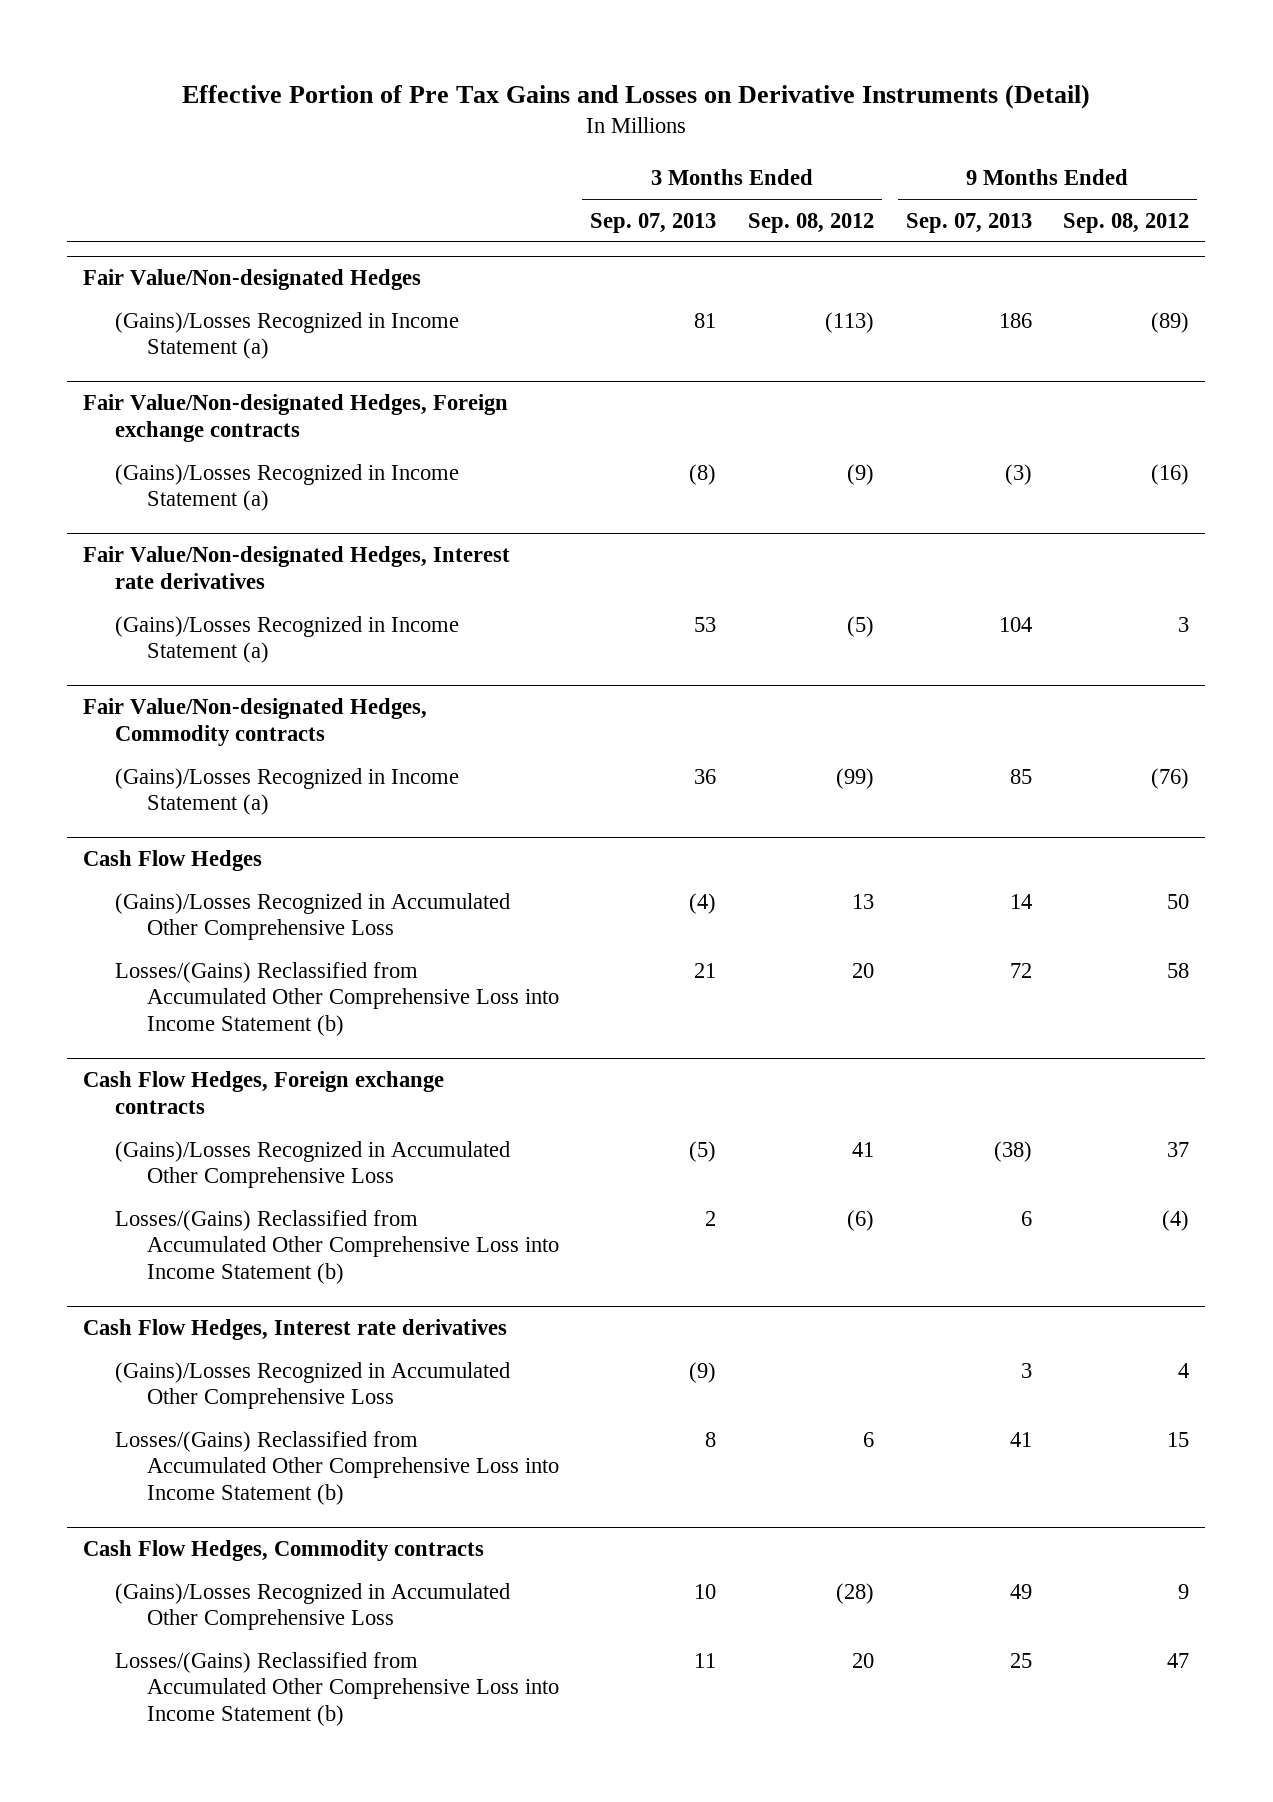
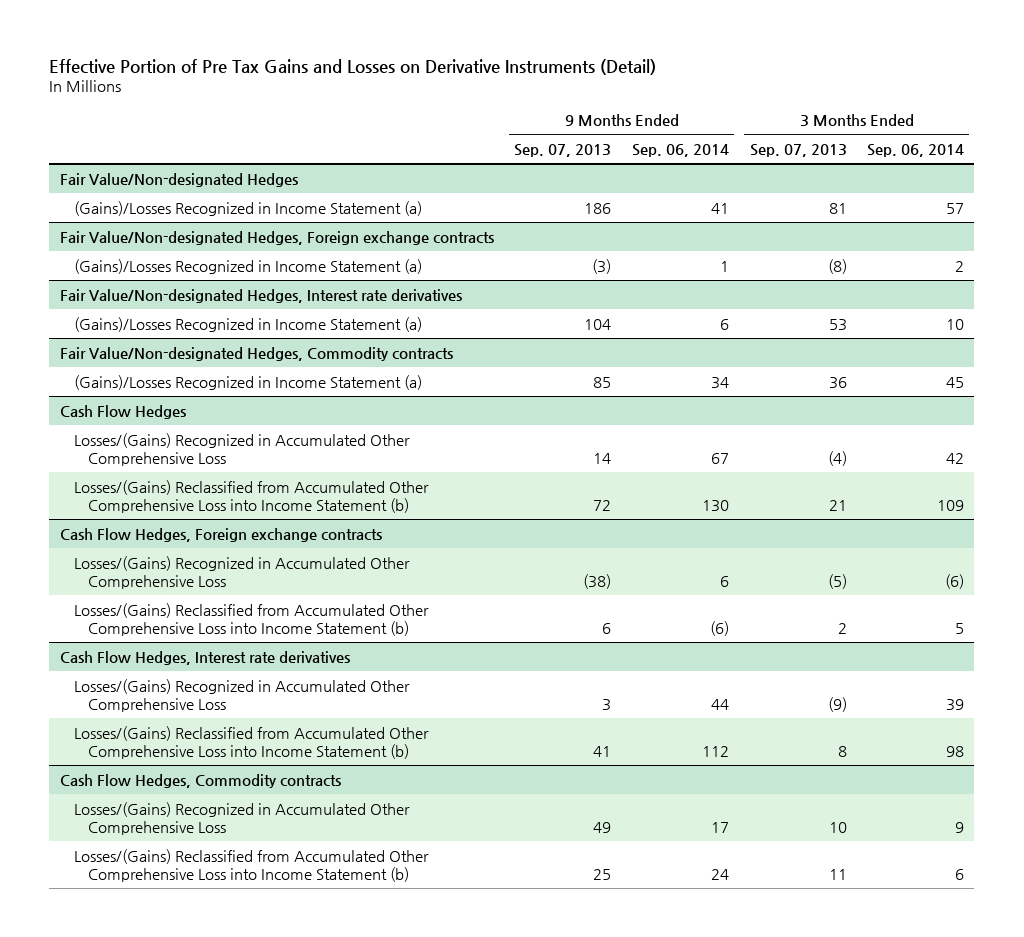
[747,212,874,233] Sep. 08, 2012 -> none
[1063,212,1190,233] Sep. 08, 2012 -> none
none -> [631,143,729,157] Sep. 06, 2014
none -> [867,143,965,157] Sep. 06, 2014
[114,892,510,941] (Gains)/Losses Recognized in Accumulated Other Comprehensive Loss -> [73,432,410,466] Losses/(Gains) Recognized in Accumulated Other Comprehensive Loss
[114,1140,510,1189] (Gains)/Losses Recognized in Accumulated Other Comprehensive Loss -> [73,555,410,589] Losses/(Gains) Recognized in Accumulated Other Comprehensive Loss
[114,1361,510,1410] (Gains)/Losses Recognized in Accumulated Other Comprehensive Loss -> [73,678,410,712] Losses/(Gains) Recognized in Accumulated Other Comprehensive Loss
[114,1582,510,1631] (Gains)/Losses Recognized in Accumulated Other Comprehensive Loss -> [73,801,410,835] Losses/(Gains) Recognized in Accumulated Other Comprehensive Loss

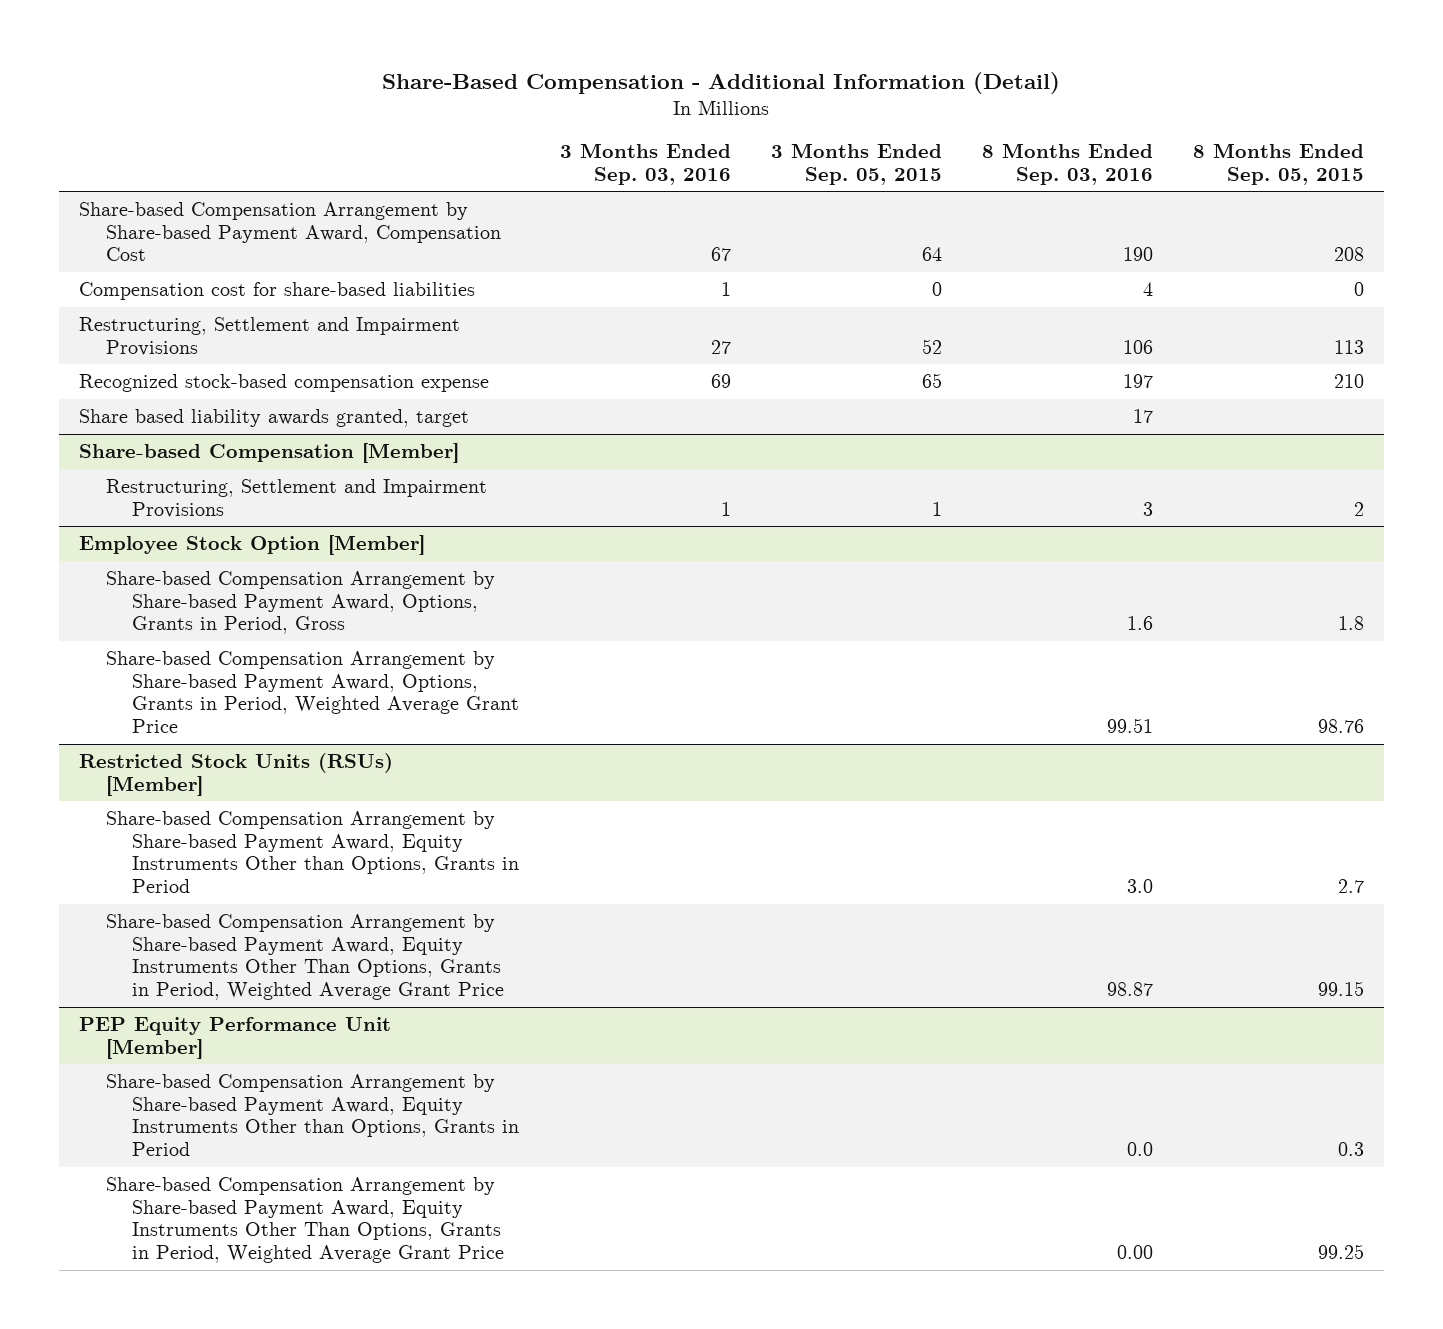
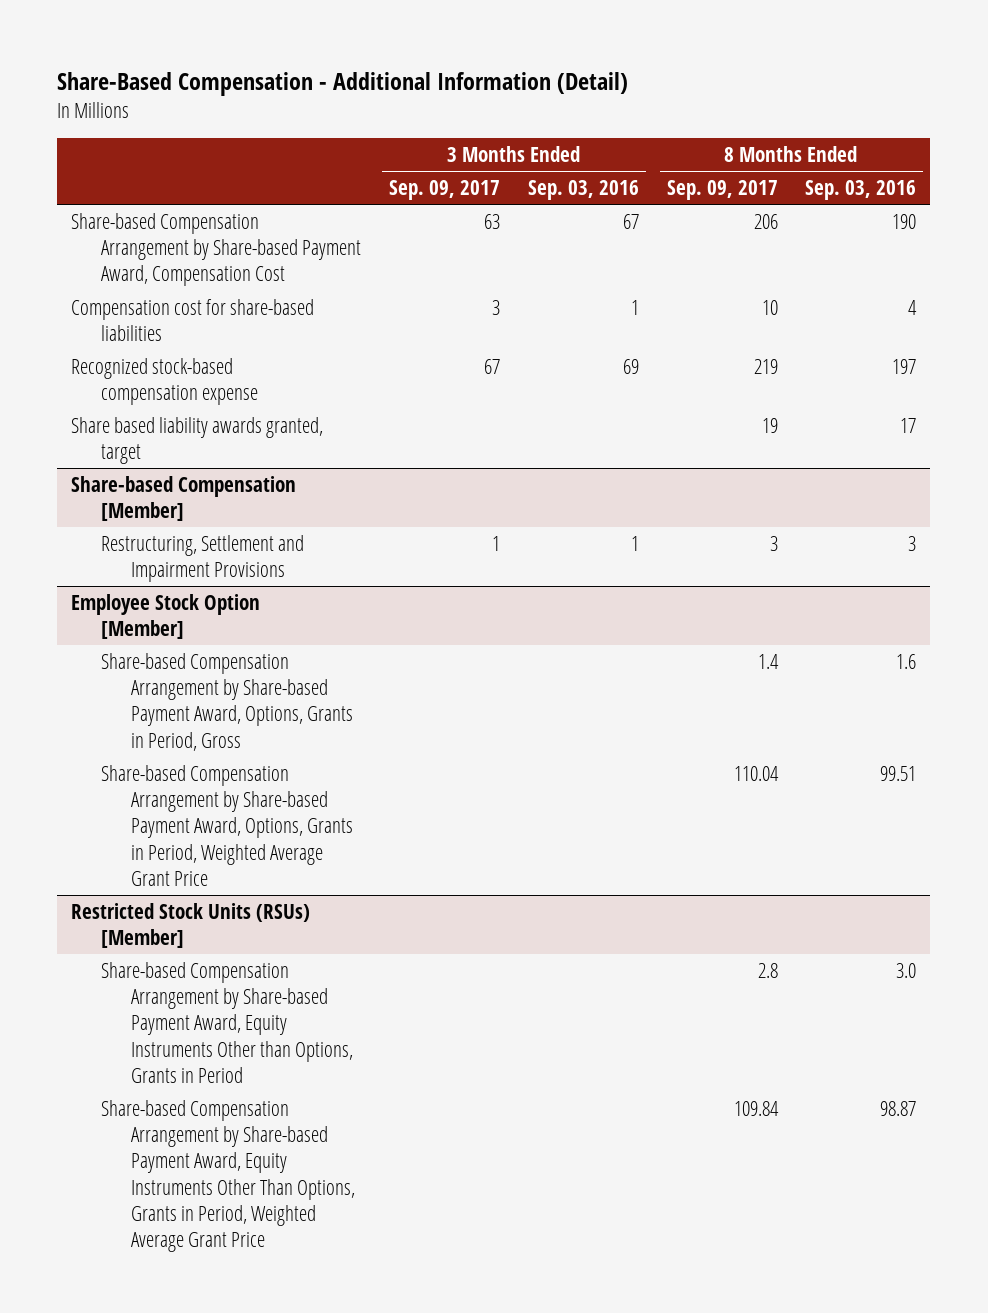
[770,142,942,185] 3 Months Ended Sep. 05, 2015 -> none
[1192,142,1364,185] 8 Months Ended Sep. 05, 2015 -> none
none -> [388,180,500,201] Sep. 09, 2017
none -> [666,180,778,201] Sep. 09, 2017
[78,317,460,356] Restructuring, Settlement and Impairment Provisions -> none
[78,1017,391,1059] PEP Equity Performance Unit [Member] -> none
[105,1074,520,1157] Share-based Compensation Arrangement by Share-based Payment Award, Equity Instruments Other than Options, Grants in Period -> none
[105,1177,505,1264] Share-based Compensation Arrangement by Share-based Payment Award, Equity Instruments Other Than Options, Grants in Period, Weighted Average Grant Price -> none

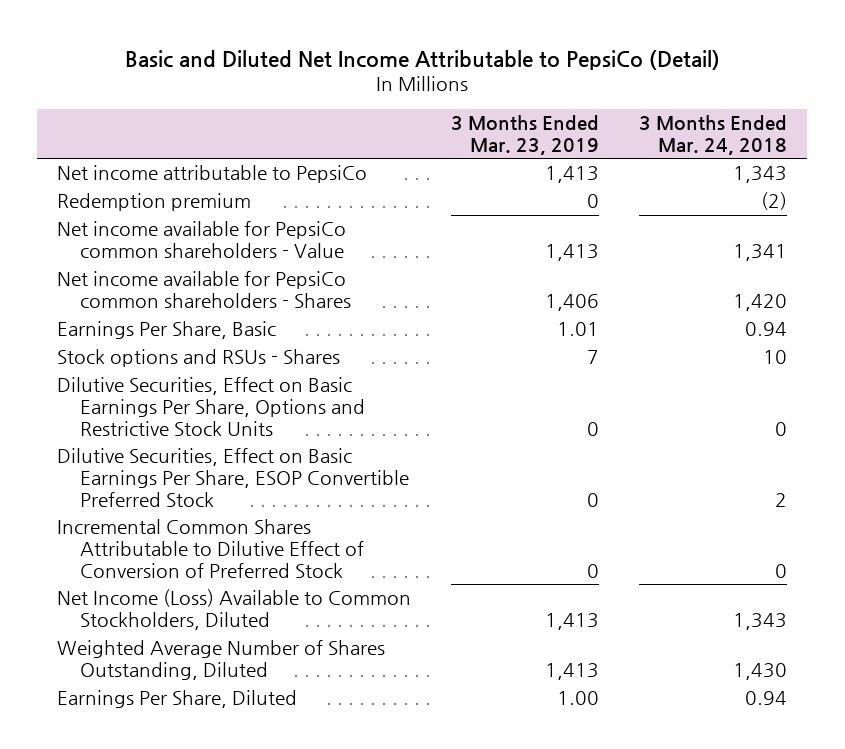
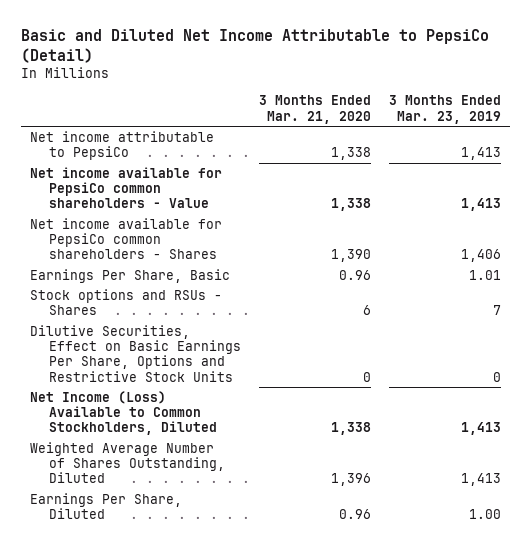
[639,114,788,155] 3 Months Ended Mar. 24, 2018 -> none
none -> [259,95,372,124] 3 Months Ended Mar. 21, 2020
[57,193,252,212] Redemption premium -> none
[57,448,410,507] Dilutive Securities, Effect on Basic Earnings Per Share, ESOP Convertible Preferred Stock -> none
[57,519,365,578] Incremental Common Shares Attributable to Dilutive Effect of Conversion of Preferred Stock -> none

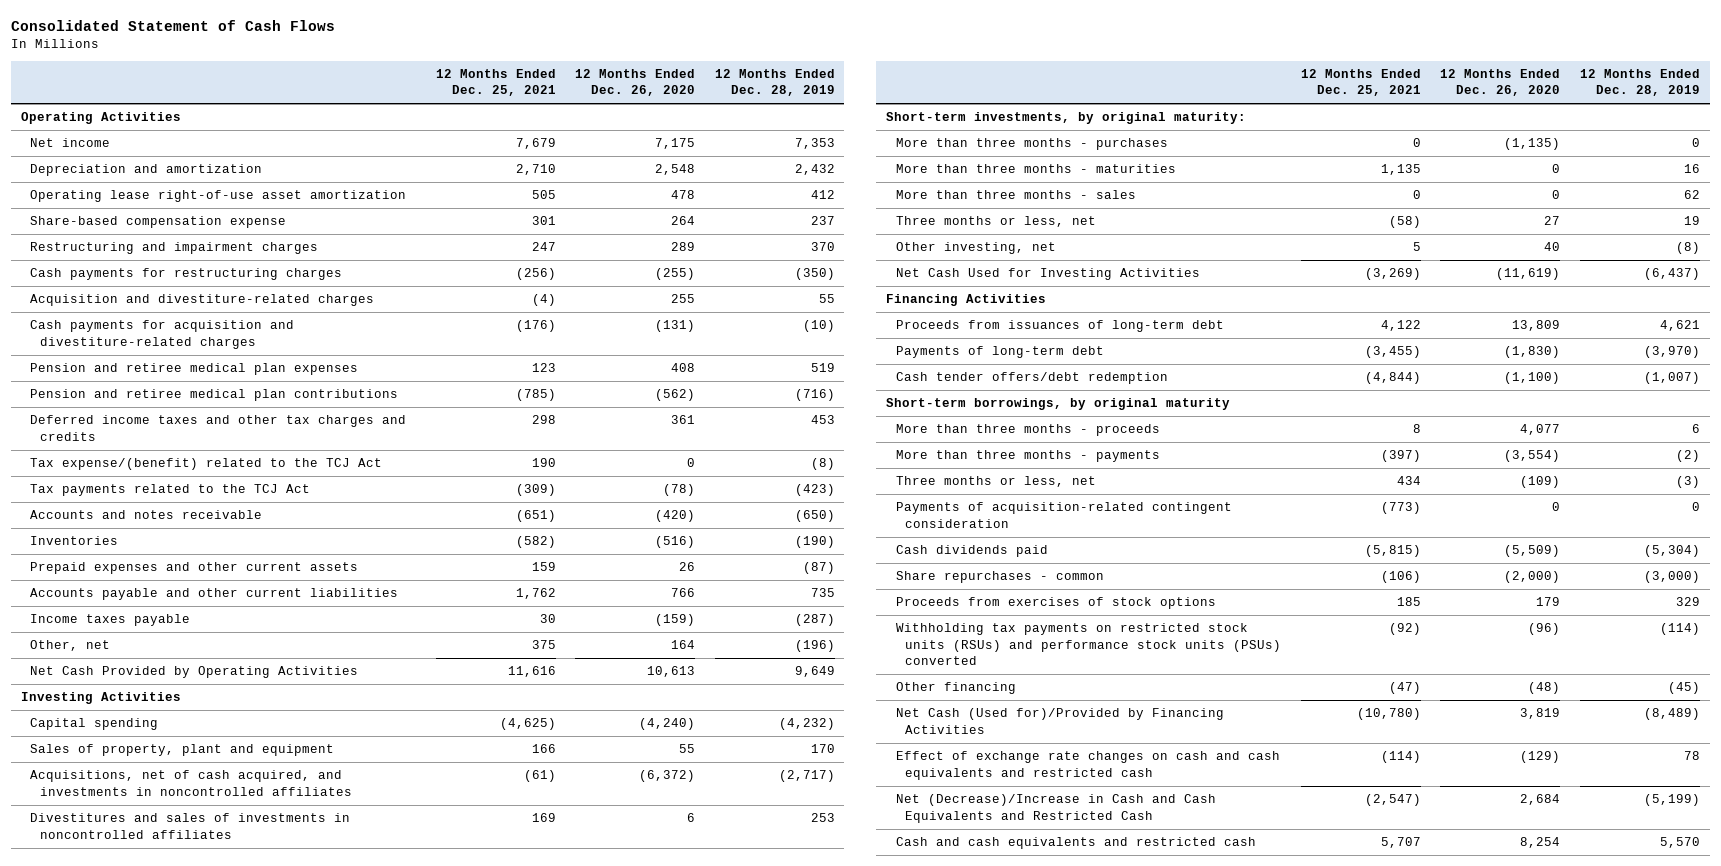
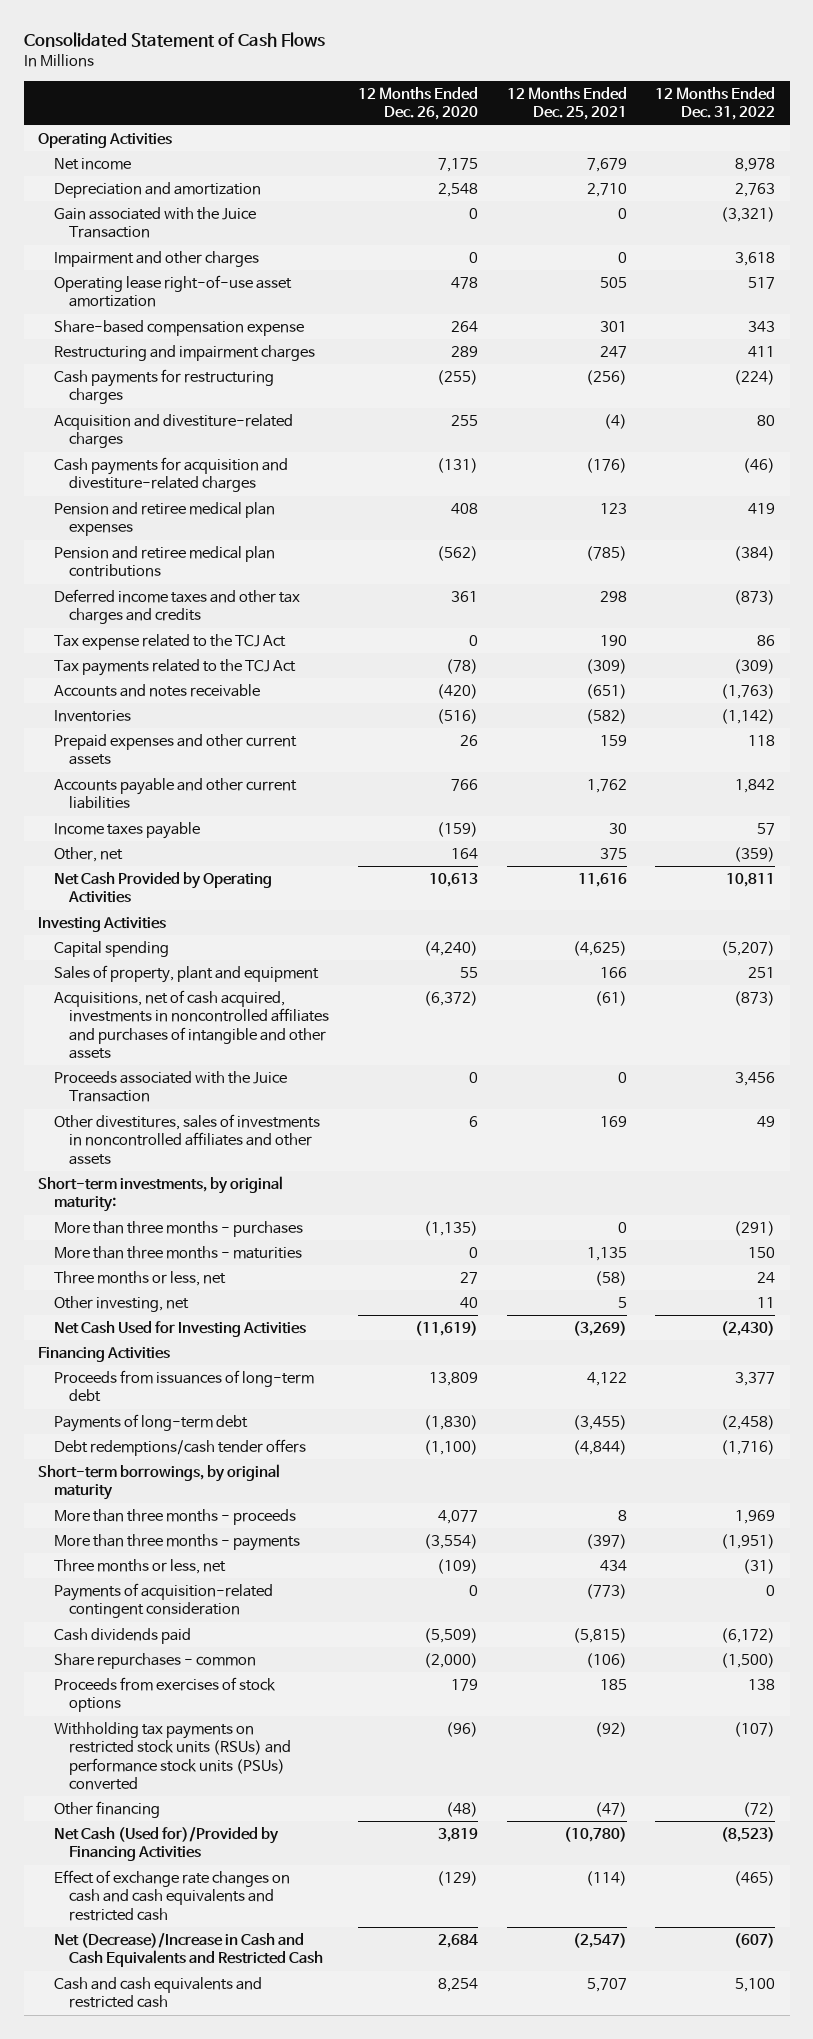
[714,68,835,97] 12 Months Ended Dec. 28, 2019 -> none
none -> [655,87,776,121] 12 Months Ended Dec. 31, 2022
none -> [53,206,256,239] Gain associated with the Juice Transaction
none -> [53,250,259,267] Impairment and other charges
[30,458,383,471] Tax expense/(benefit) related to the TCJ Act -> [53,633,286,650] Tax expense related to the TCJ Act
[30,770,352,796] Acquisitions, net of cash acquired, and investments in noncontrolled affiliates -> [53,989,330,1059] Acquisitions, net of cash acquired, investments in noncontrolled affiliates and purchases of intangible and other assets
none -> [53,1070,287,1103] Proceeds associated with the Juice Transaction
[30,813,351,839] Divestitures and sales of investments in noncontrolled affiliates -> [53,1113,320,1165] Other divestitures, sales of investments in noncontrolled affiliates and other assets
[895,190,1136,200] More than three months - sales -> none
[895,372,1168,385] Cash tender offers/debt redemption -> [53,1438,306,1456] Debt redemptions/cash tender offers

